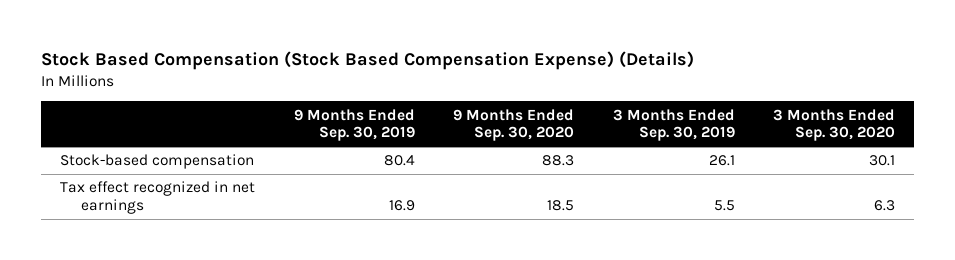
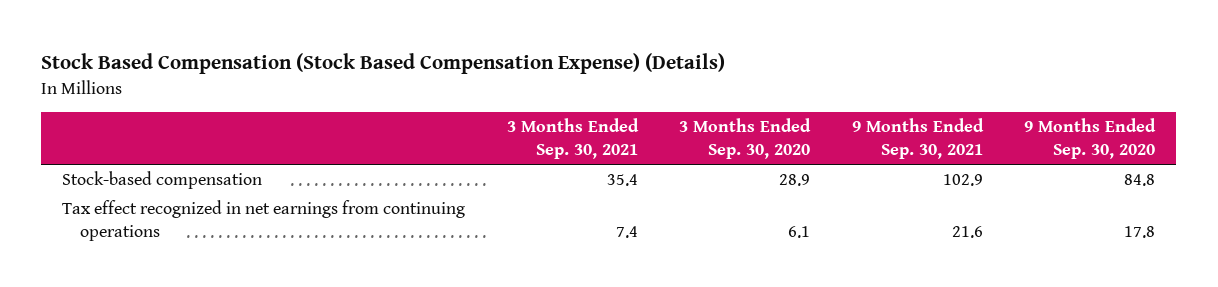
[293,108,415,142] 9 Months Ended Sep. 30, 2019 -> none
[612,108,735,142] 3 Months Ended Sep. 30, 2019 -> none
none -> [506,117,639,159] 3 Months Ended Sep. 30, 2021
none -> [851,117,984,159] 9 Months Ended Sep. 30, 2021
[542,155,575,167] 88.3 -> [1124,174,1156,187] 84.8
[869,155,896,167] 30.1 -> [779,174,811,187] 28.9
[60,181,256,215] Tax effect recognized in net earnings -> [62,200,466,242] Tax effect recognized in net earnings from continuing operations
[547,200,575,212] 18.5 -> [1124,226,1156,239] 17.8
[874,200,896,212] 6.3 -> [788,226,811,239] 6.1

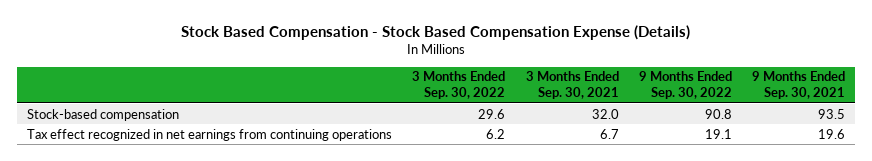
[41,53,726,75] Stock Based Compensation (Stock Based Compensation Expense) (Details) -> [181,24,691,40] Stock Based Compensation - Stock Based Compensation Expense (Details)
[679,117,812,159] 3 Months Ended Sep. 30, 2020 -> none
[1024,117,1157,159] 9 Months Ended Sep. 30, 2020 -> none
none -> [412,71,506,100] 3 Months Ended Sep. 30, 2022
none -> [638,71,732,100] 9 Months Ended Sep. 30, 2022
[606,174,638,187] 35.4 -> [591,108,619,119] 32.0
[942,174,983,187] 102.9 -> [818,108,846,119] 93.5
[615,226,638,239] 7.4 -> [599,128,619,139] 6.7
[951,226,983,239] 21.6 -> [818,128,846,139] 19.6

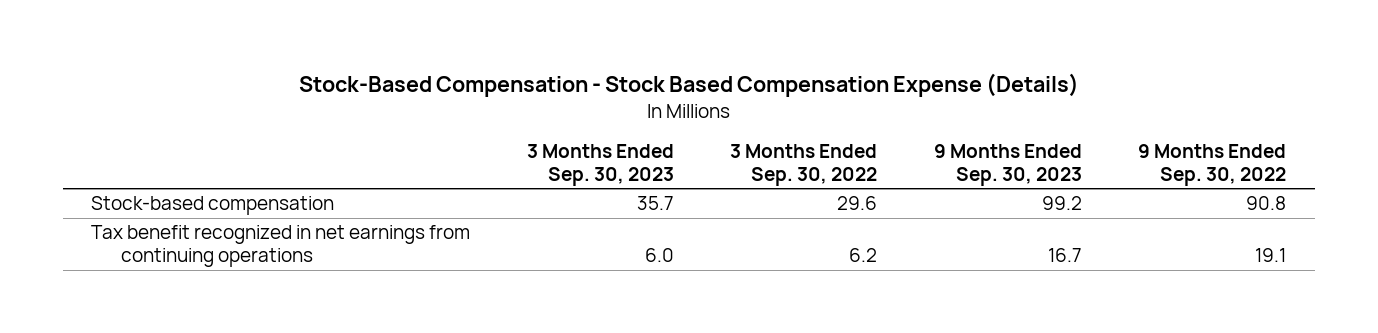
[181,24,691,40] Stock Based Compensation - Stock Based Compensation Expense (Details) -> [298,73,1079,98] Stock-Based Compensation - Stock Based Compensation Expense (Details)
[525,71,619,100] 3 Months Ended Sep. 30, 2021 -> none
[752,71,846,100] 9 Months Ended Sep. 30, 2021 -> none
none -> [526,144,674,186] 3 Months Ended Sep. 30, 2023
none -> [933,144,1082,186] 9 Months Ended Sep. 30, 2023
[27,128,393,141] Tax effect recognized in net earnings from continuing operations -> [91,225,471,267] Tax benefit recognized in net earnings from continuing operations

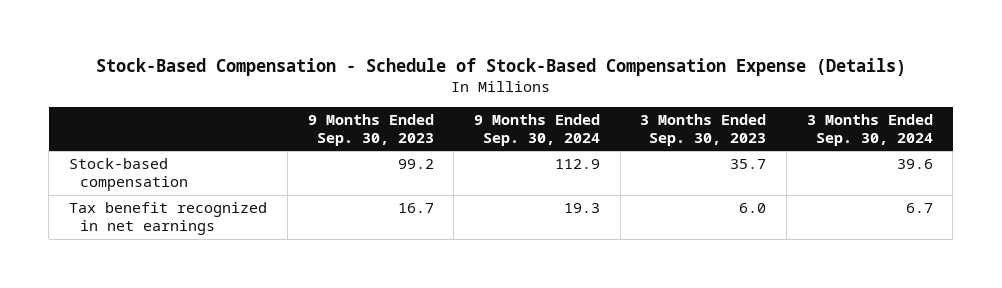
[298,73,1079,98] Stock-Based Compensation - Stock Based Compensation Expense (Details) -> [95,57,906,76] Stock-Based Compensation - Schedule of Stock-Based Compensation Expense (Details)
[730,144,878,186] 3 Months Ended Sep. 30, 2022 -> none
[1138,144,1287,186] 9 Months Ended Sep. 30, 2022 -> none
none -> [473,113,600,146] 9 Months Ended Sep. 30, 2024
none -> [806,113,933,146] 3 Months Ended Sep. 30, 2024
[91,225,471,267] Tax benefit recognized in net earnings from continuing operations -> [69,202,268,236] Tax benefit recognized in net earnings

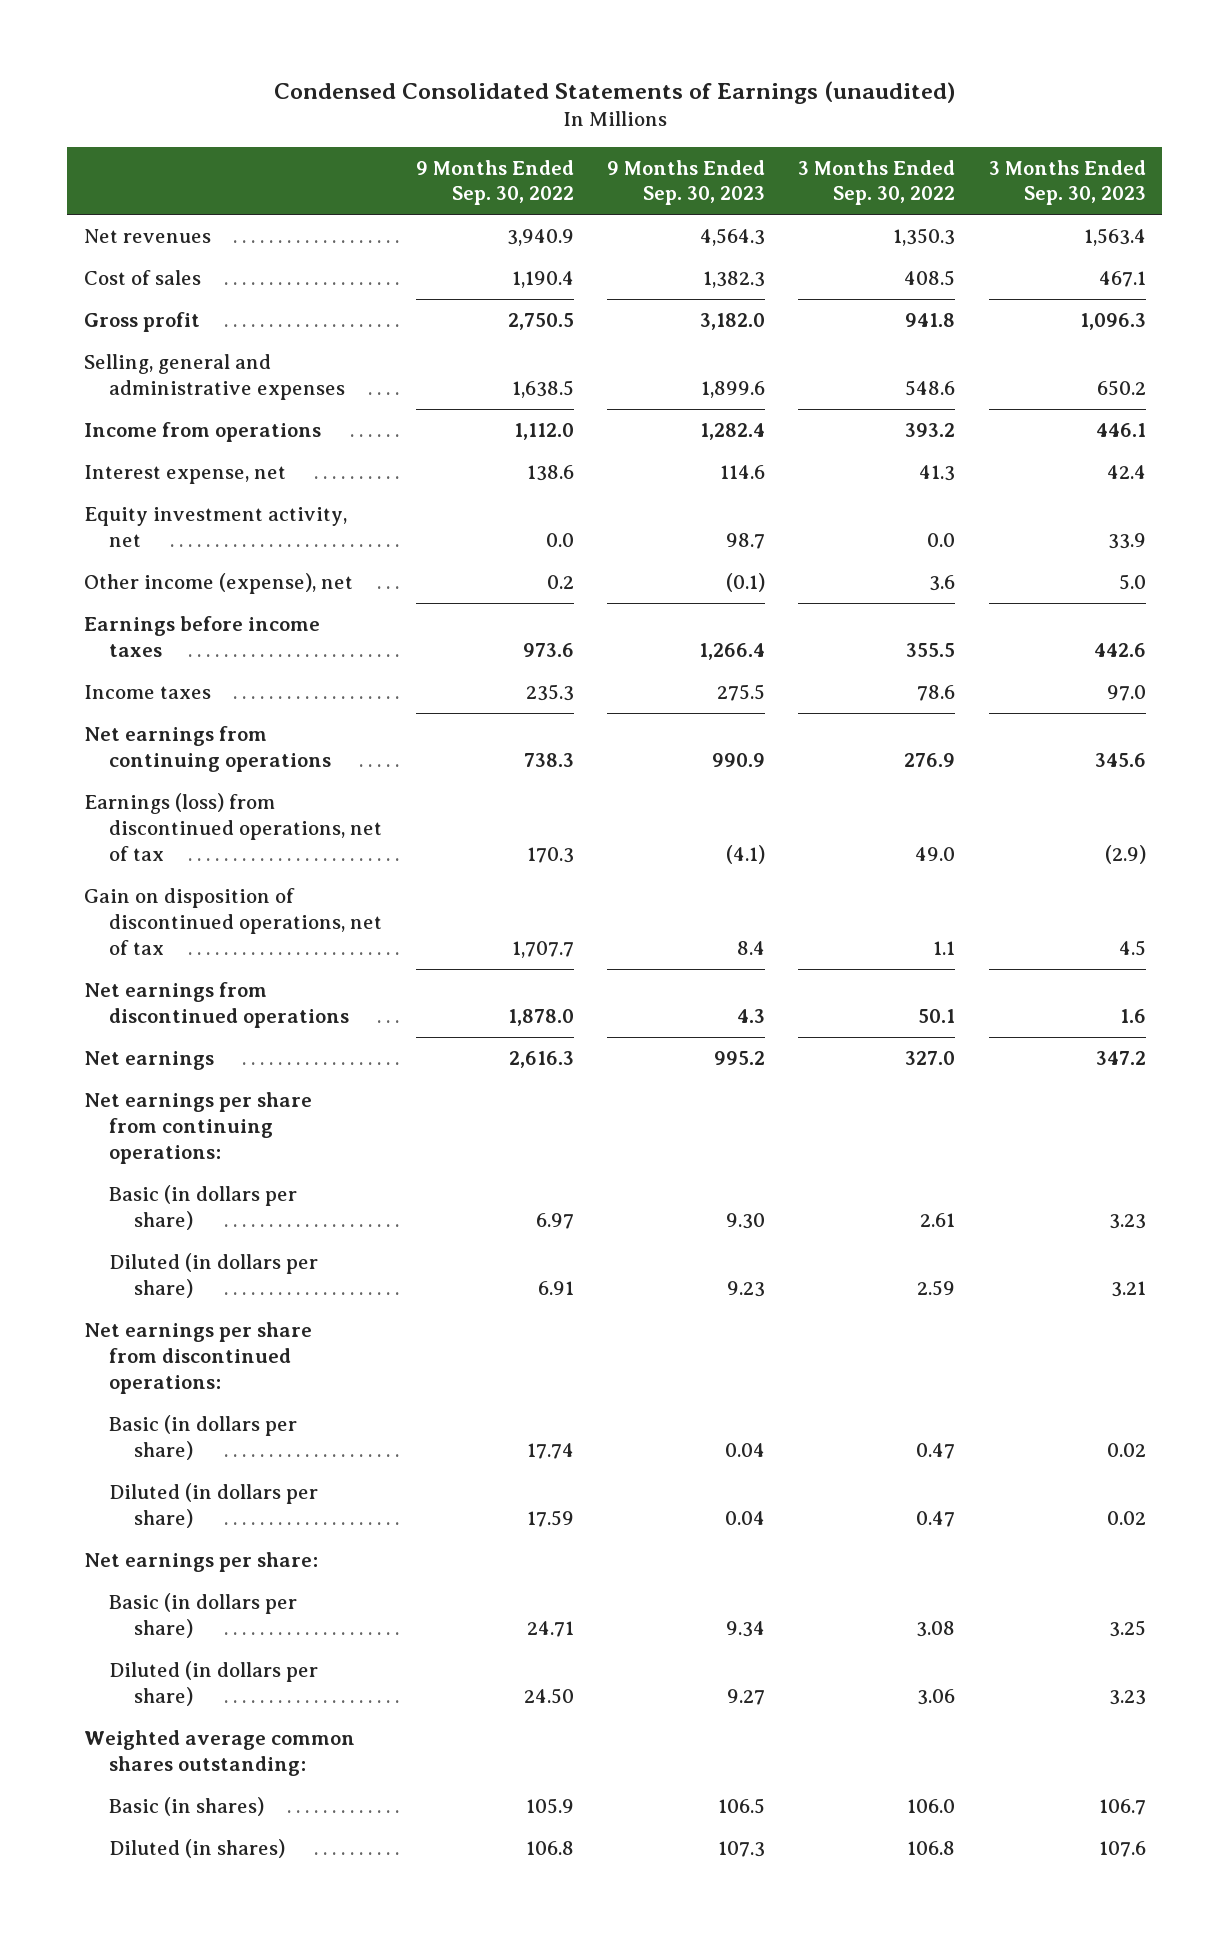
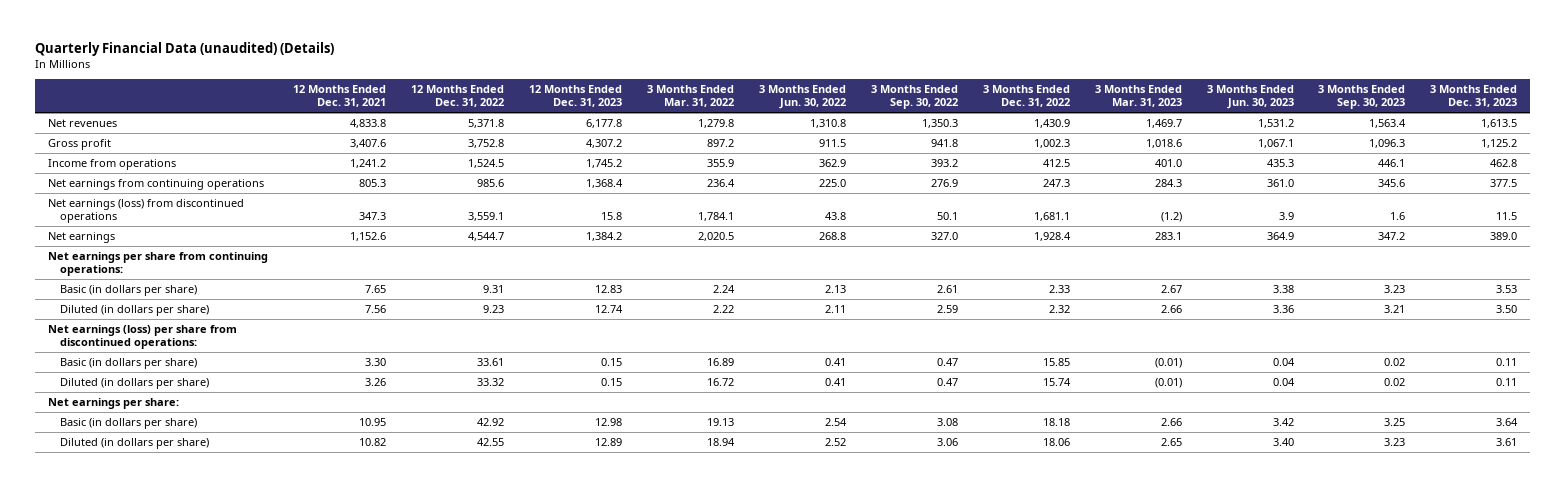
[273,80,955,104] Condensed Consolidated Statements of Earnings (unaudited) -> [35,41,335,56] Quarterly Financial Data (unaudited) (Details)
[415,159,574,206] 9 Months Ended Sep. 30, 2022 -> none
[606,159,765,206] 9 Months Ended Sep. 30, 2023 -> none
none -> [292,84,386,108] 12 Months Ended Dec. 31, 2021
none -> [410,84,504,108] 12 Months Ended Dec. 31, 2022
none -> [528,84,622,108] 12 Months Ended Dec. 31, 2023
none -> [646,84,734,108] 3 Months Ended Mar. 31, 2022
none -> [758,84,846,110] 3 Months Ended Jun. 30, 2022
none -> [982,84,1070,108] 3 Months Ended Dec. 31, 2022
none -> [1094,84,1182,108] 3 Months Ended Mar. 31, 2023
none -> [1206,84,1294,110] 3 Months Ended Jun. 30, 2023
none -> [1430,84,1518,108] 3 Months Ended Dec. 31, 2023
[83,269,201,285] Cost of sales -> none
[83,353,346,400] Selling, general and administrative expenses -> none
[83,464,286,484] Interest expense, net -> none
[83,506,347,547] Equity investment activity, net -> none
[83,572,353,594] Other income (expense), net -> none
[83,615,320,657] Earnings before income taxes -> none
[83,684,211,699] Income taxes -> none
[83,792,383,861] Earnings (loss) from discontinued operations, net of tax -> none
[83,887,383,955] Gain on disposition of discontinued operations, net of tax -> none
[83,981,350,1028] Net earnings from discontinued operations -> [47,199,244,224] Net earnings (loss) from discontinued operations
[83,1321,312,1394] Net earnings per share from discontinued operations: -> [47,325,237,350] Net earnings (loss) per share from discontinued operations:
[83,1729,355,1776] Weighted average common shares outstanding: -> none
[109,1796,265,1816] Basic (in shares) -> none
[109,1838,286,1858] Diluted (in shares) -> none

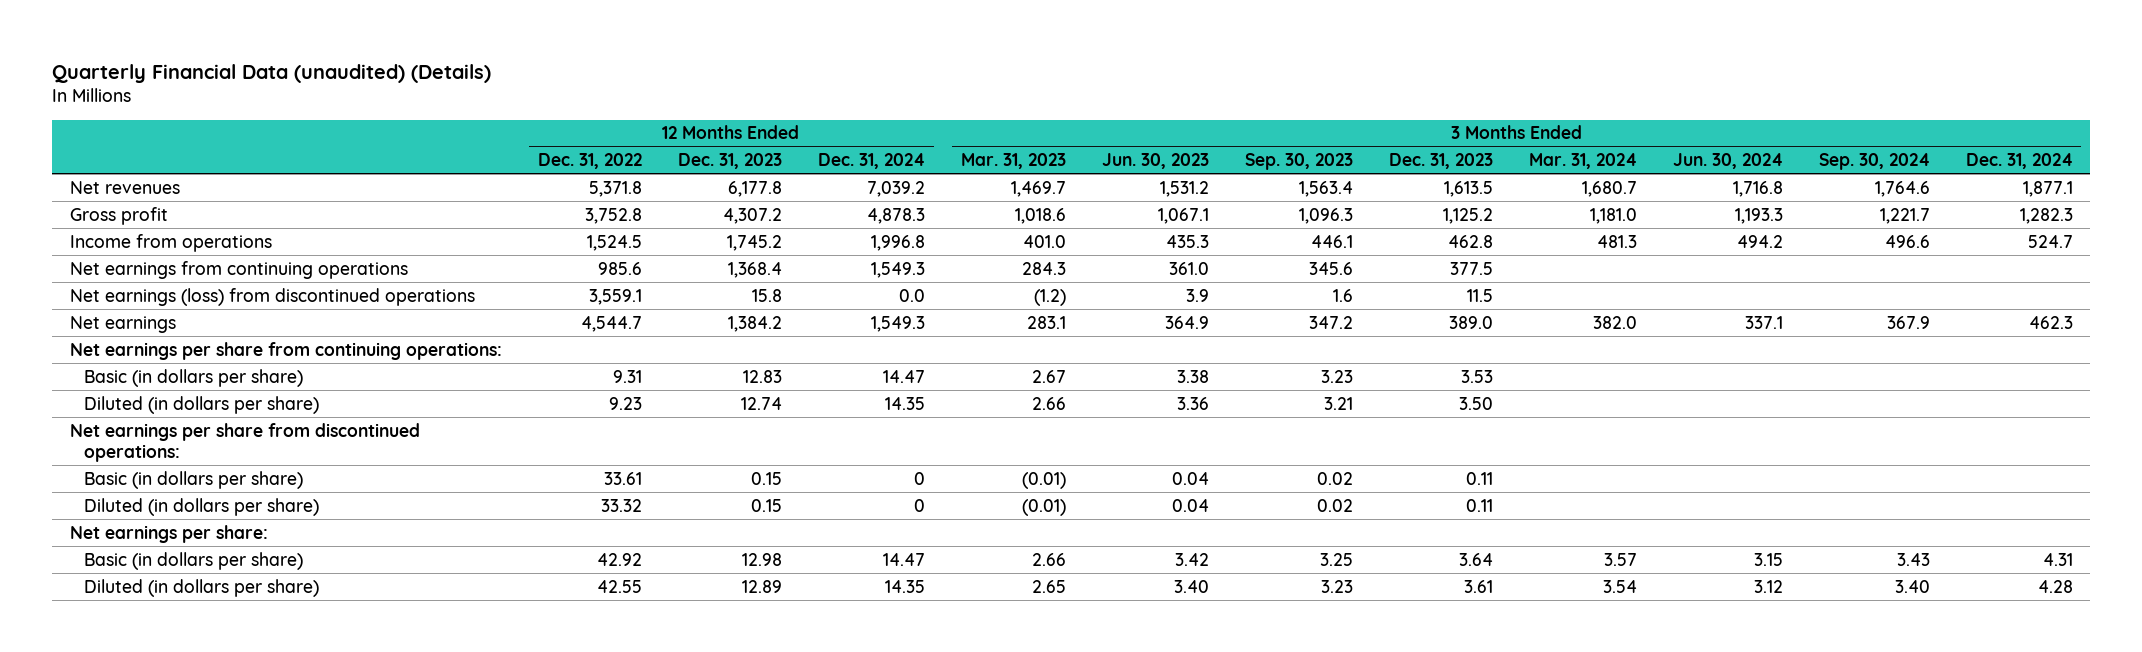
[292,84,386,108] 12 Months Ended Dec. 31, 2021 -> none
[646,84,734,108] 3 Months Ended Mar. 31, 2022 -> none
[758,84,846,110] 3 Months Ended Jun. 30, 2022 -> none
[870,84,958,110] 3 Months Ended Sep. 30, 2022 -> none
[982,84,1070,108] 3 Months Ended Dec. 31, 2022 -> none
none -> [817,153,925,170] Dec. 31, 2024
none -> [1528,153,1637,170] Mar. 31, 2024
none -> [1672,153,1783,170] Jun. 30, 2024
none -> [1818,153,1930,171] Sep. 30, 2024
none -> [1965,153,2073,170] Dec. 31, 2024
[47,325,237,350] Net earnings (loss) per share from discontinued operations: -> [69,422,420,463] Net earnings per share from discontinued operations:

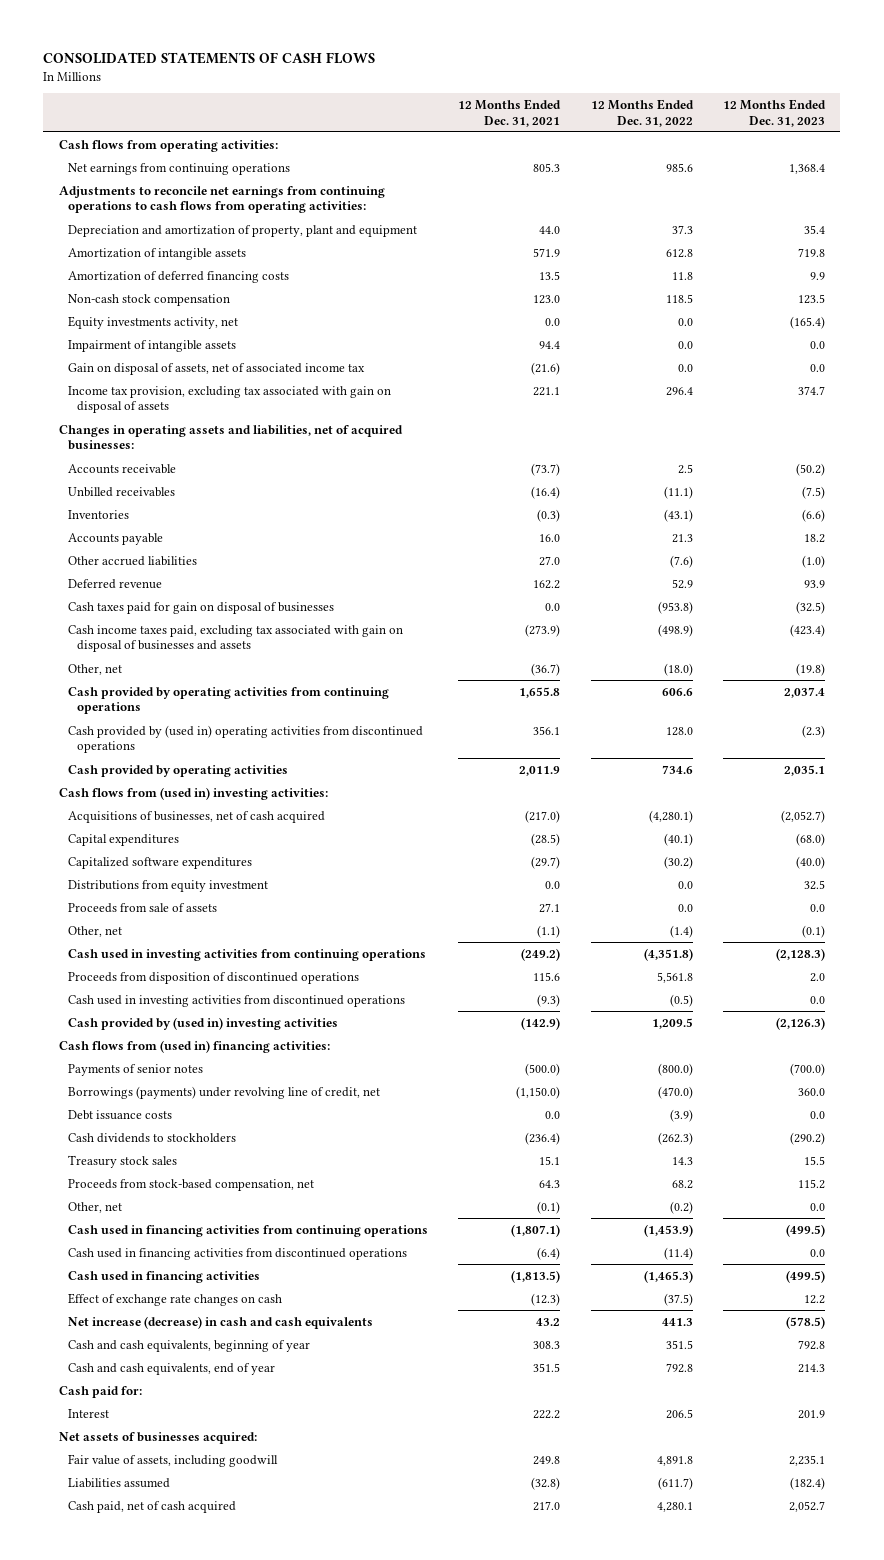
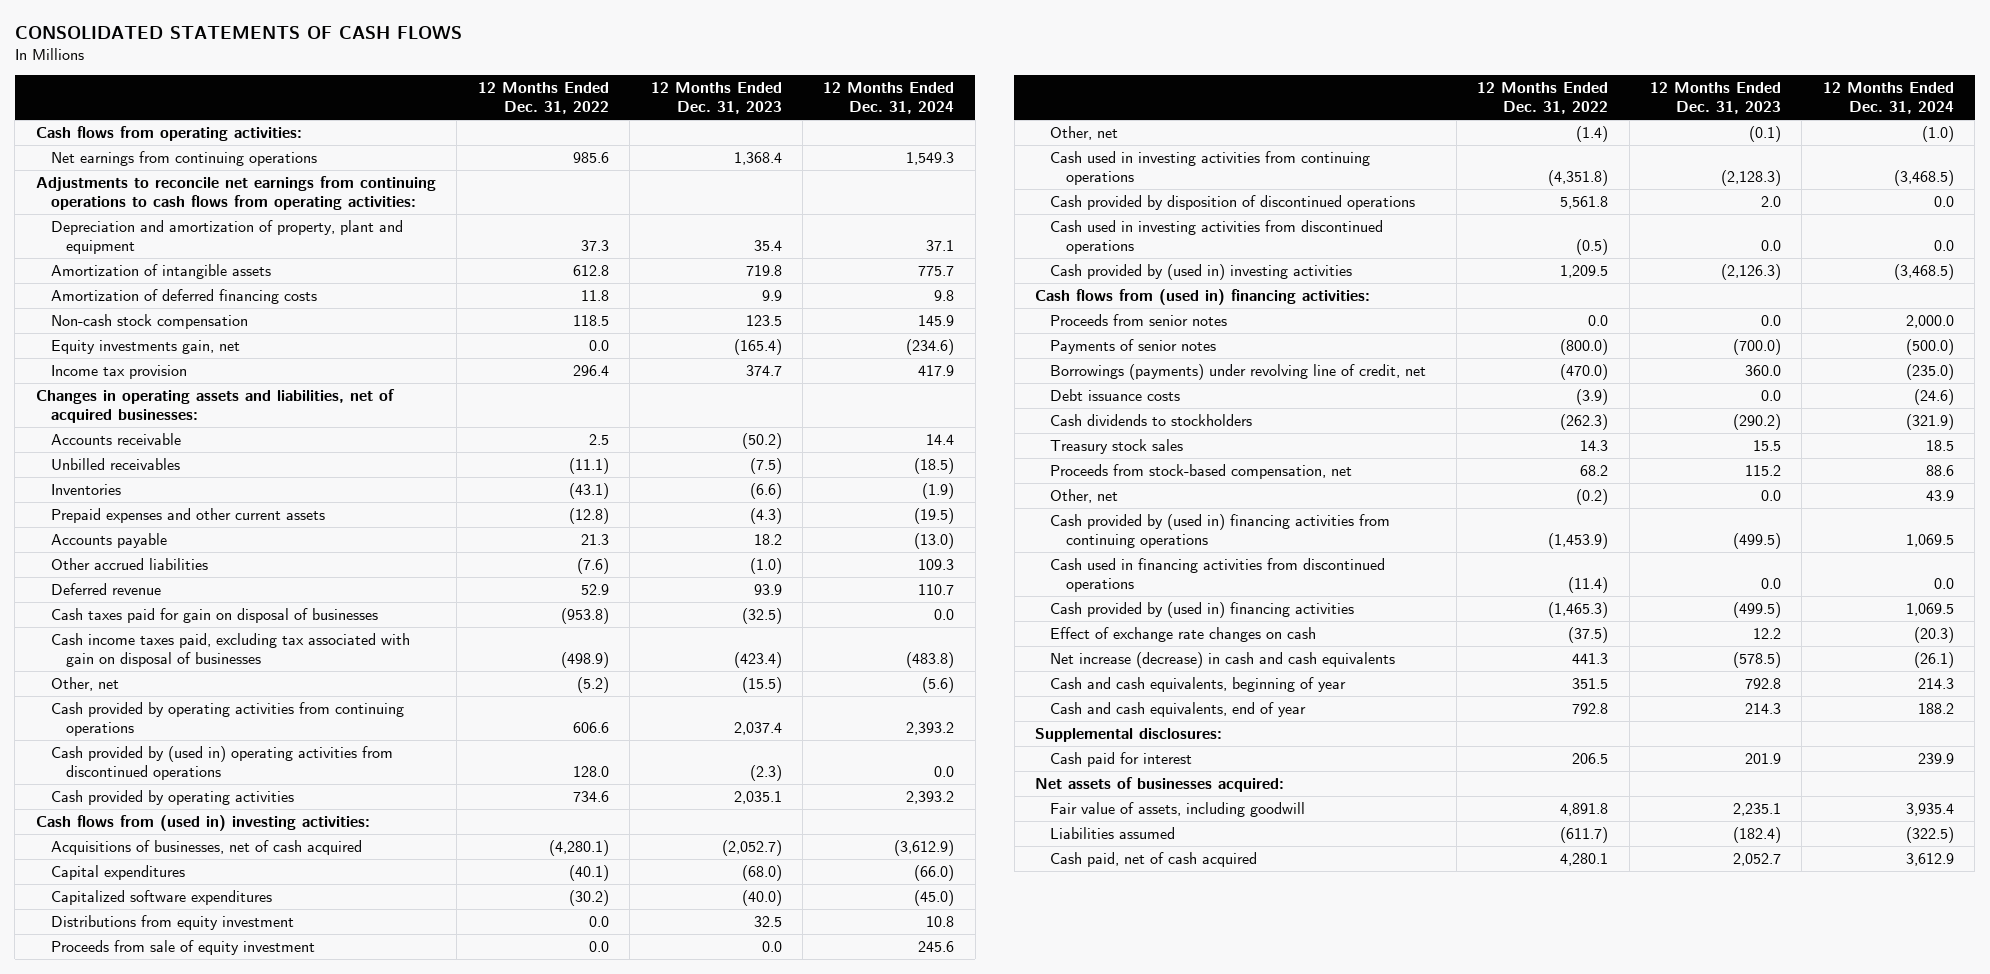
[458,98,562,127] 12 Months Ended Dec. 31, 2021 -> none
none -> [823,82,955,115] 12 Months Ended Dec. 31, 2024
[67,339,236,352] Impairment of intangible assets -> none
[67,362,365,375] Gain on disposal of assets, net of associated income tax -> none
[67,315,238,329] Equity investments activity, net -> [50,339,240,354] Equity investments gain, net
[67,385,391,414] Income tax provision, excluding tax associated with gain on disposal of assets -> [50,364,187,379] Income tax provision
none -> [50,507,325,523] Prepaid expenses and other current assets
[67,624,403,653] Cash income taxes paid, excluding tax associated with gain on disposal of businesses and assets -> [50,632,410,668] Cash income taxes paid, excluding tax associated with gain on disposal of businesses
[663,662,693,676] (18.0) -> [576,676,609,693] (5.2)
[795,662,825,676] (19.8) -> [741,676,782,693] (15.5)
[67,902,217,913] Proceeds from sale of assets -> [50,939,315,955] Proceeds from sale of equity investment
[67,971,359,984] Proceeds from disposition of discontinued operations -> [1050,194,1416,210] Cash provided by disposition of discontinued operations
none -> [1050,313,1228,326] Proceeds from senior notes
[67,1224,428,1237] Cash used in financing activities from continuing operations -> [1050,513,1391,549] Cash provided by (used in) financing activities from continuing operations
[67,1270,260,1283] Cash used in financing activities -> [1050,601,1355,618] Cash provided by (used in) financing activities
[58,1385,142,1398] Cash paid for: -> none
none -> [1035,727,1223,742] Supplemental disclosures:
[67,1408,109,1418] Interest -> [1050,751,1193,767] Cash paid for interest

